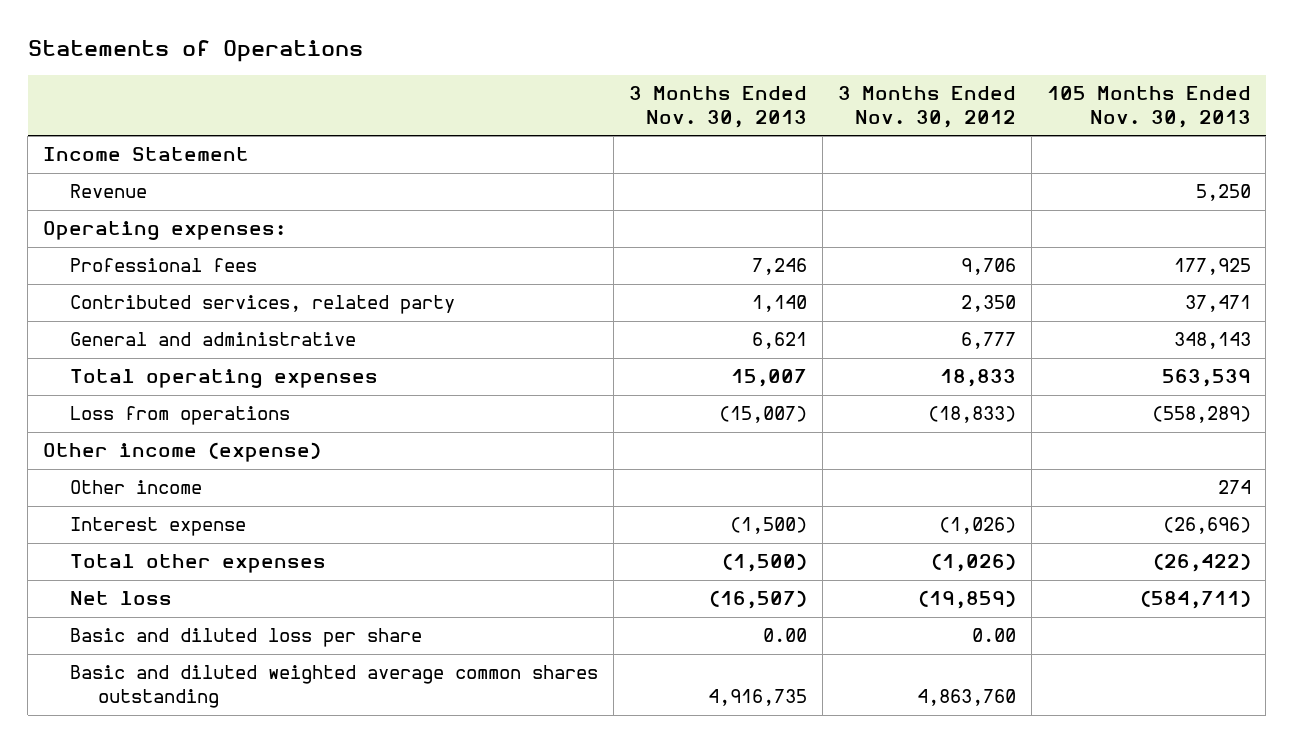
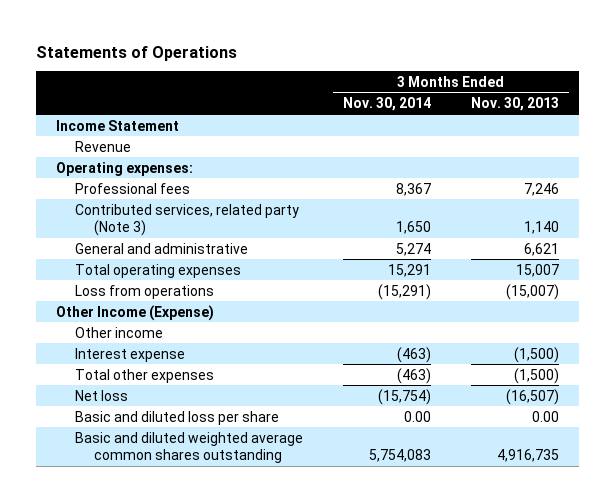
[837,86,1016,128] 3 Months Ended Nov. 30, 2012 -> none
[1046,86,1251,128] 105 Months Ended Nov. 30, 2013 -> none
none -> [343,97,432,112] Nov. 30, 2014
[70,295,456,315] Contributed services, related party -> [75,203,300,237] Contributed services, related party (Note 3)
[43,442,322,463] Other income (expense) -> [56,304,215,321] Other Income (Expense)

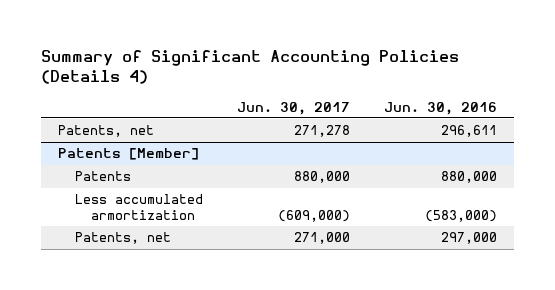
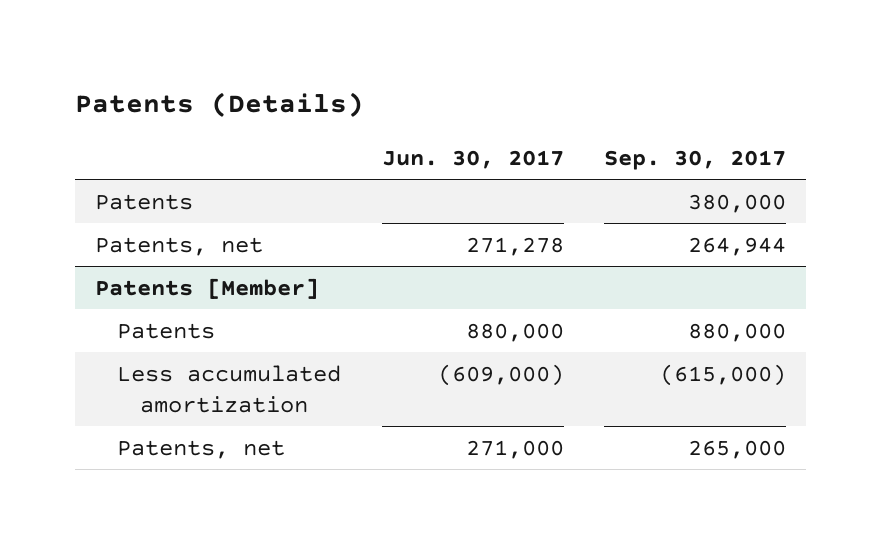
[40,49,459,85] Summary of Significant Accounting Policies (Details 4) -> [74,92,364,118] Patents (Details)
[383,101,497,115] Jun. 30, 2016 -> none
none -> [603,150,786,171] Sep. 30, 2017
none -> [94,193,193,210] Patents
[74,194,203,220] Less accumulated armortization -> [117,364,342,414] Less accumulated amortization

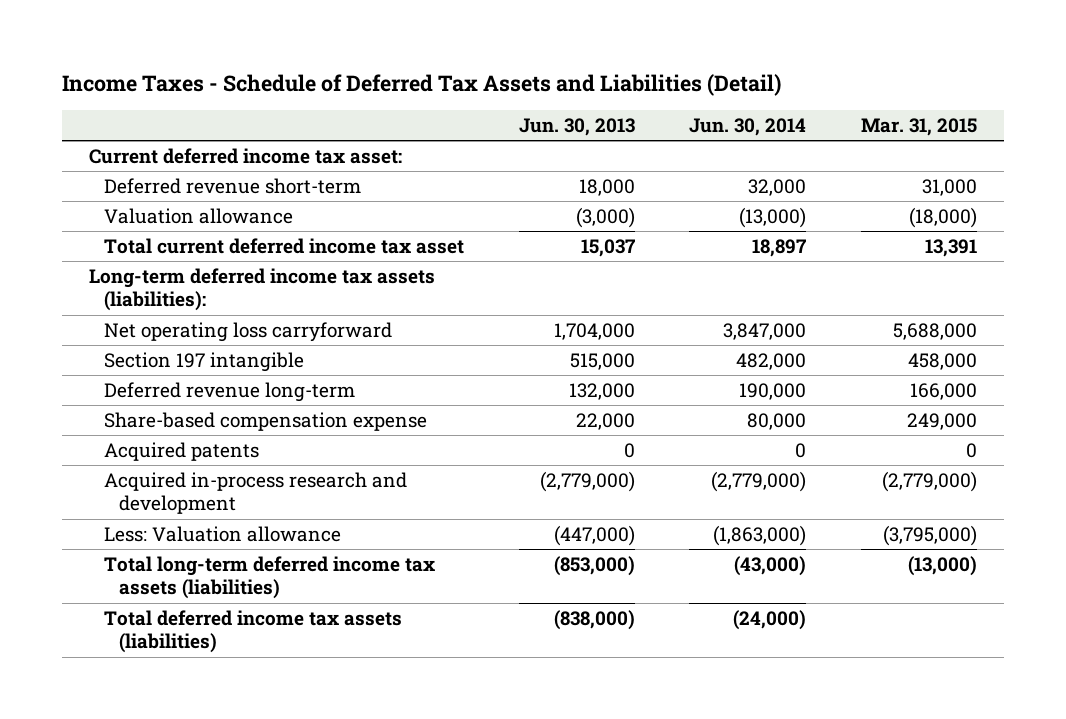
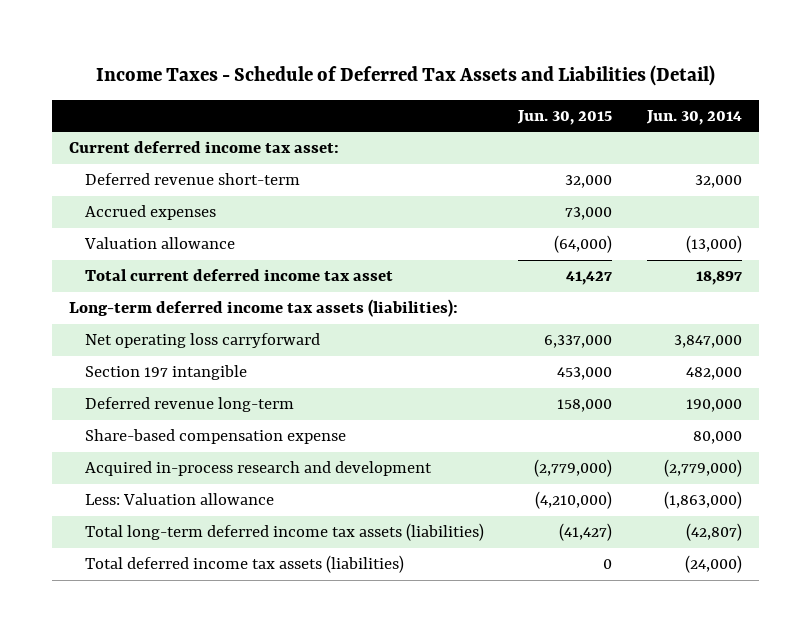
[518,117,635,136] Jun. 30, 2013 -> none
[860,117,977,136] Mar. 31, 2015 -> none
none -> [517,109,613,125] Jun. 30, 2015
none -> [84,205,216,221] Accrued expenses
[103,441,259,461] Acquired patents -> none
[734,555,807,576] (43,000) -> [686,523,743,542] (42,807)

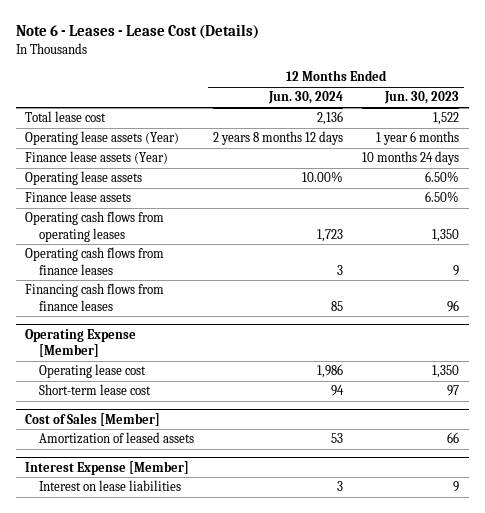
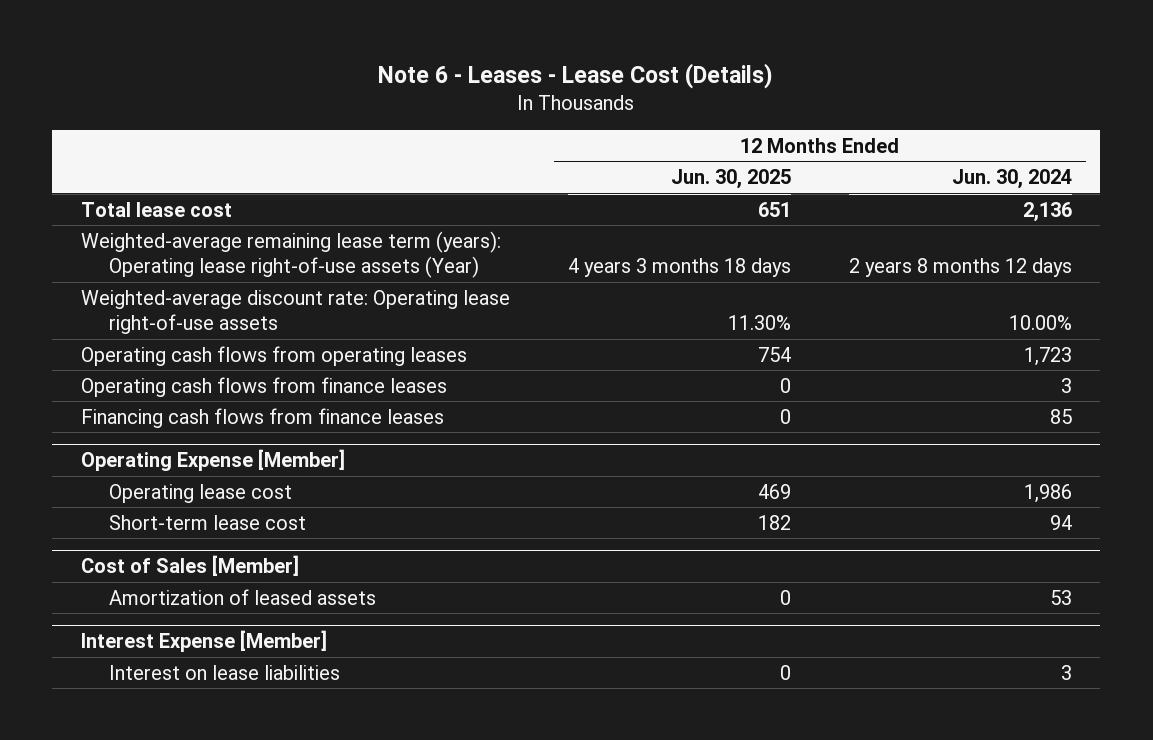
[384,91,460,105] Jun. 30, 2023 -> none
none -> [670,169,791,190] Jun. 30, 2025
[25,151,169,165] Finance lease assets (Year) -> none
[25,191,132,203] Finance lease assets -> none
[25,131,180,146] Operating lease assets (Year) -> [81,230,502,279] Weighted-average remaining lease term (years): Operating lease right-of-use assets (Year)
[25,171,143,186] Operating lease assets -> [81,289,511,335] Weighted-average discount rate: Operating lease right-of-use assets

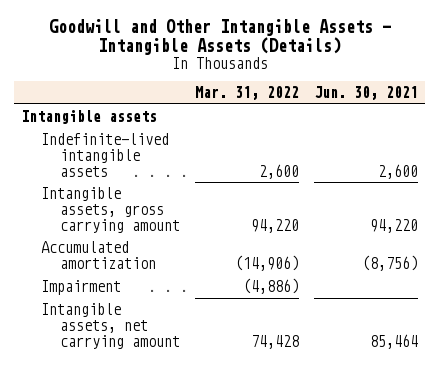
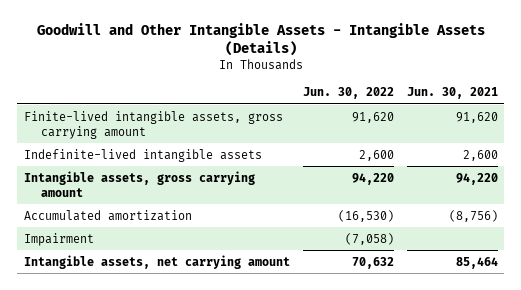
[195,86,300,101] Mar. 31, 2022 -> none
none -> [302,87,394,100] Jun. 30, 2022
[21,110,158,125] Intangible assets -> none
none -> [23,110,283,139] Finite-lived intangible assets, gross carrying amount

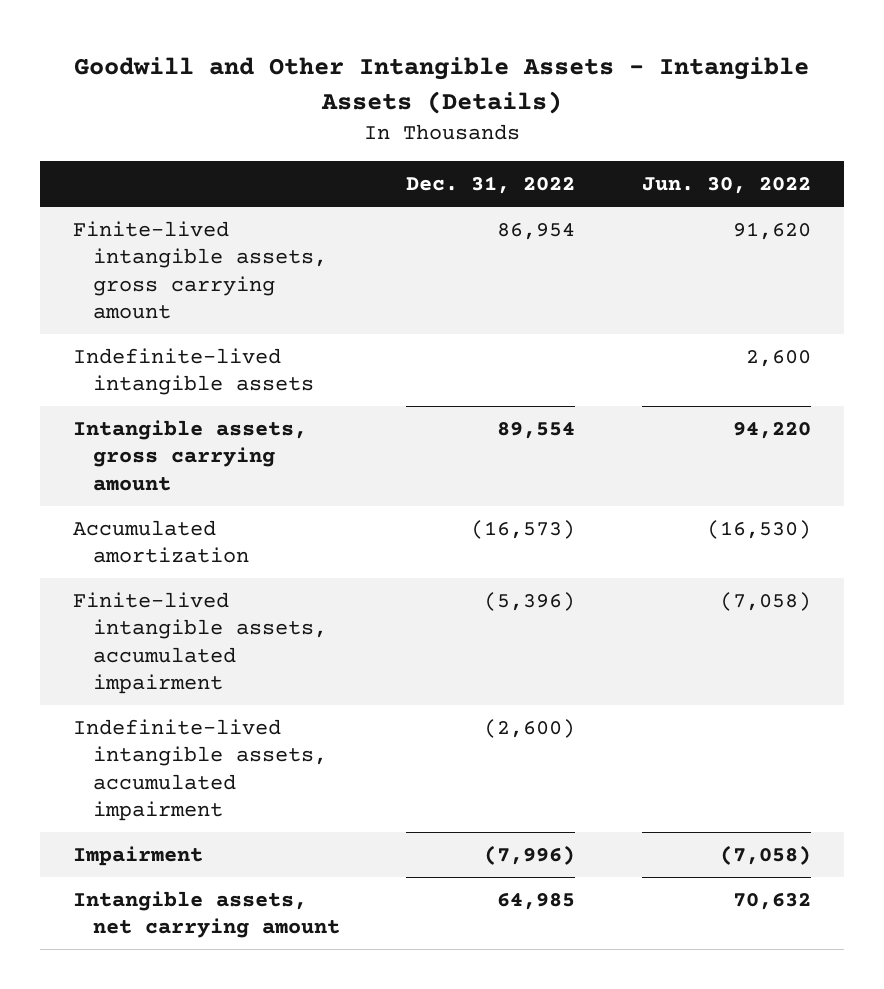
[406,87,498,100] Jun. 30, 2021 -> none
none -> [406,176,576,195] Dec. 31, 2022
none -> [73,591,327,694] Finite-lived intangible assets, accumulated impairment
none -> [73,718,327,821] Indefinite-lived intangible assets, accumulated impairment

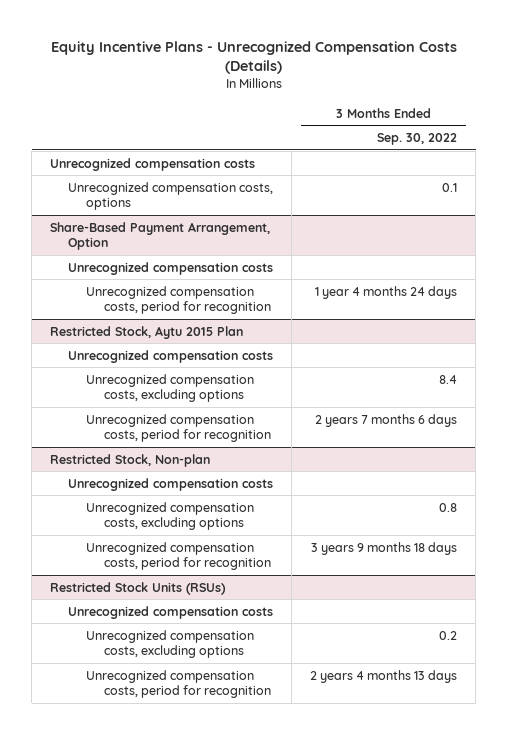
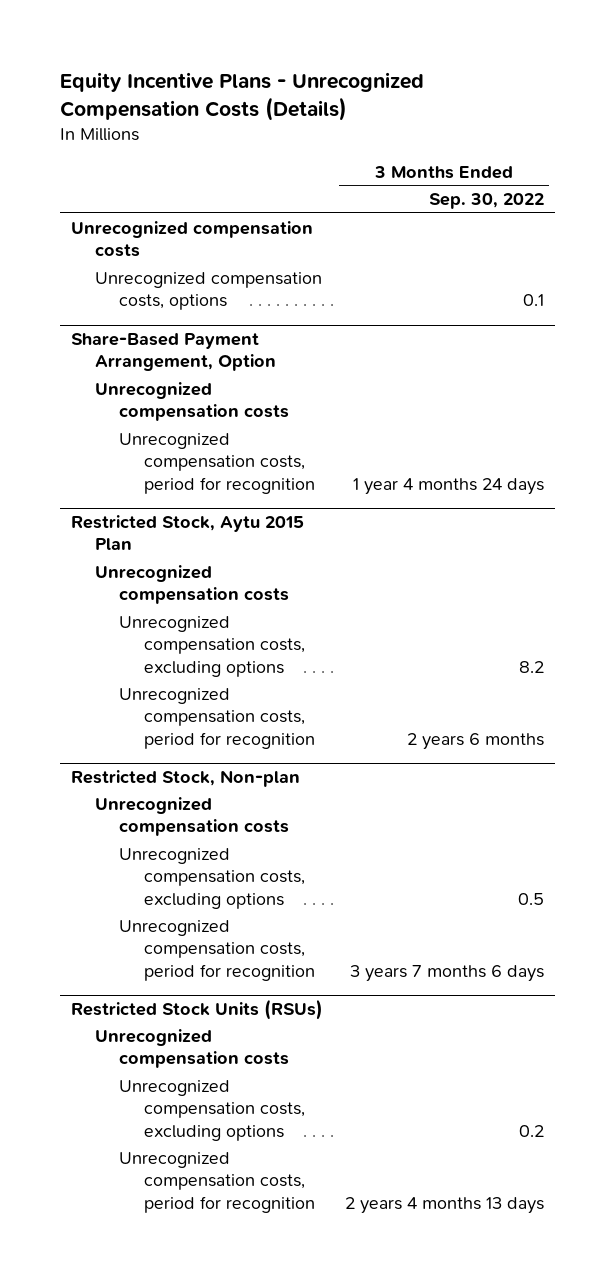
[439,374,458,384] 8.4 -> [518,660,544,673] 8.2
[315,413,458,427] 2 years 7 months 6 days -> [406,732,544,750] 2 years 6 months
[439,502,458,512] 0.8 -> [517,892,544,905] 0.5
[311,541,458,555] 3 years 9 months 18 days -> [349,964,544,982] 3 years 7 months 6 days

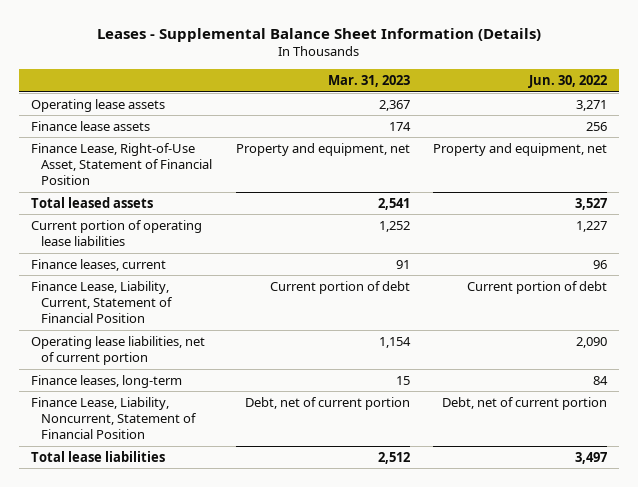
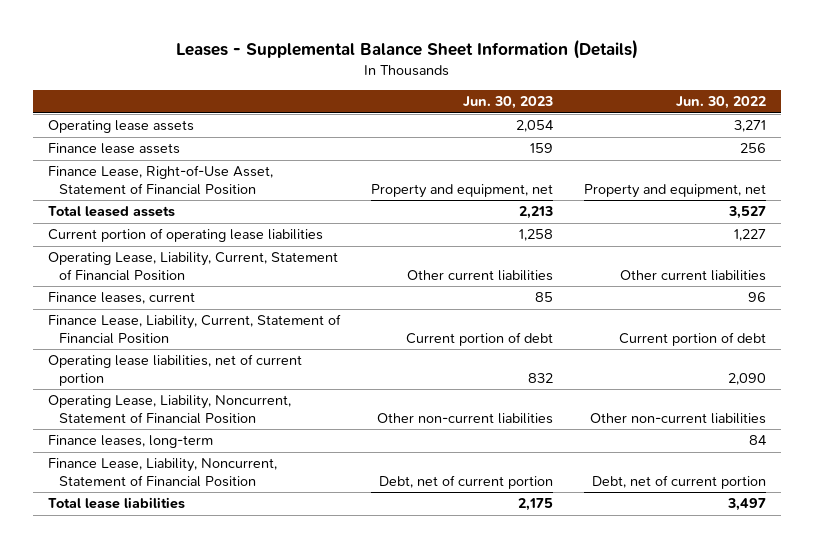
[327,75,410,88] Mar. 31, 2023 -> none
none -> [462,96,553,110] Jun. 30, 2023
none -> [48,252,339,281] Operating Lease, Liability, Current, Statement of Financial Position
none -> [48,395,292,424] Operating Lease, Liability, Noncurrent, Statement of Financial Position

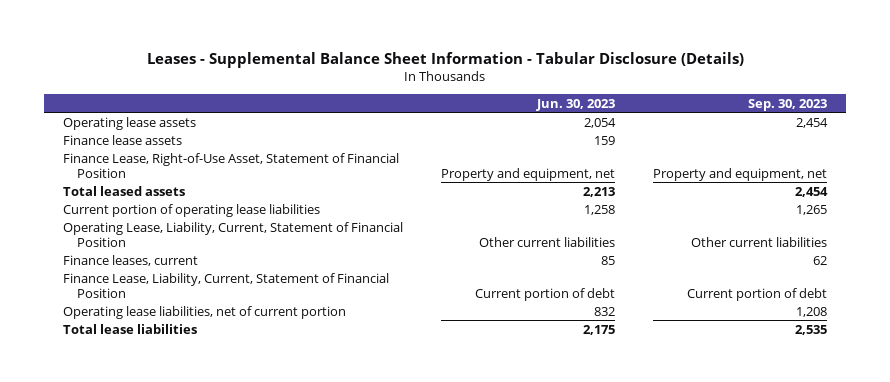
[175,39,638,60] Leases - Supplemental Balance Sheet Information (Details) -> [147,51,745,68] Leases - Supplemental Balance Sheet Information - Tabular Disclosure (Details)
[675,96,766,110] Jun. 30, 2022 -> none
none -> [748,98,828,111] Sep. 30, 2023
[48,395,292,424] Operating Lease, Liability, Noncurrent, Statement of Financial Position -> none
[48,435,214,449] Finance leases, long-term -> none
[48,458,278,487] Finance Lease, Liability, Noncurrent, Statement of Financial Position -> none

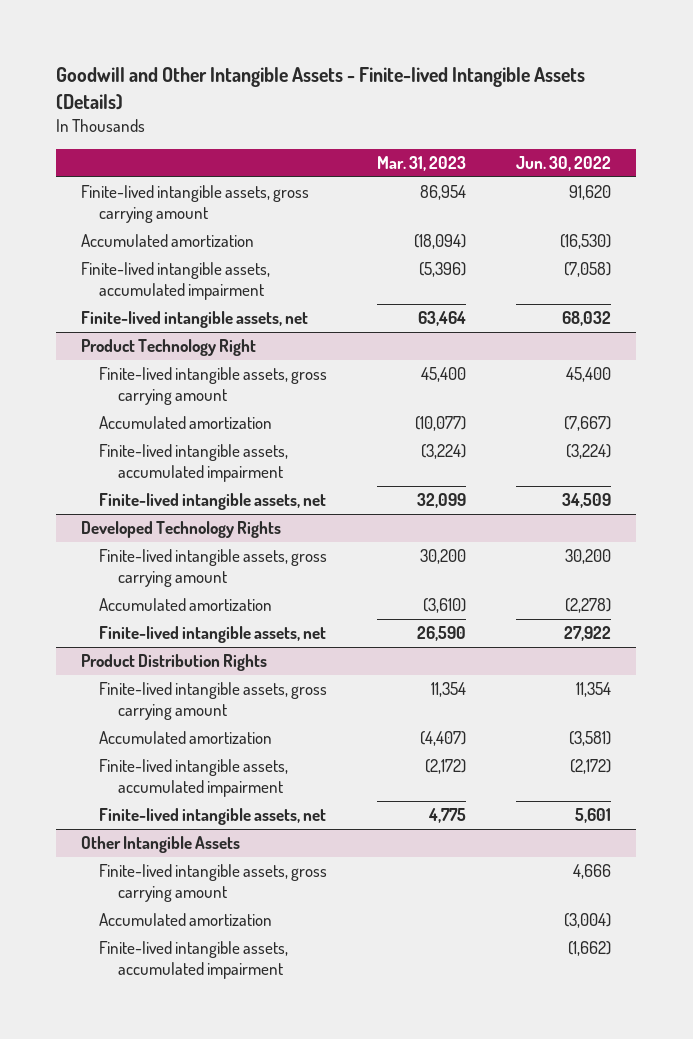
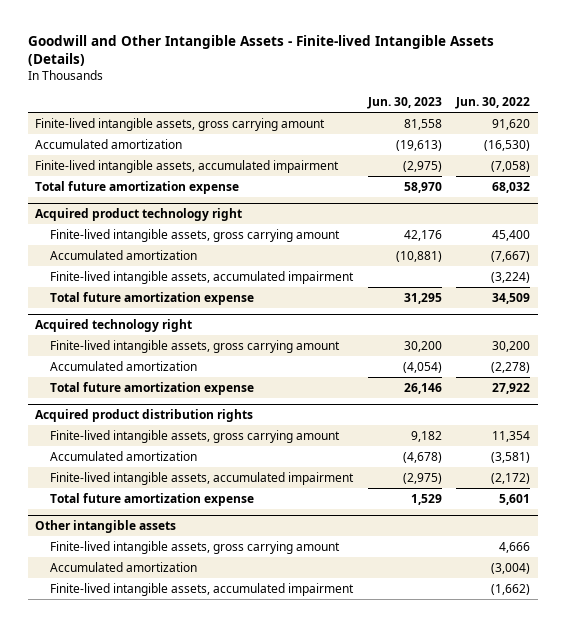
[377,155,467,171] Mar. 31, 2023 -> none
none -> [366,97,442,110] Jun. 30, 2023
[81,311,309,329] Finite-lived intangible assets, net -> [34,180,239,194] Total future amortization expense
[81,339,257,357] Product Technology Right -> [34,208,242,222] Acquired product technology right
[99,493,327,511] Finite-lived intangible assets, net -> [50,291,255,305] Total future amortization expense
[81,521,282,539] Developed Technology Rights -> [34,319,192,333] Acquired technology right
[99,626,327,644] Finite-lived intangible assets, net -> [50,381,255,395] Total future amortization expense
[81,654,268,672] Product Distribution Rights -> [34,409,253,423] Acquired product distribution rights
[99,808,327,826] Finite-lived intangible assets, net -> [50,492,255,506] Total future amortization expense
[81,836,241,854] Other Intangible Assets -> [34,520,176,534] Other intangible assets

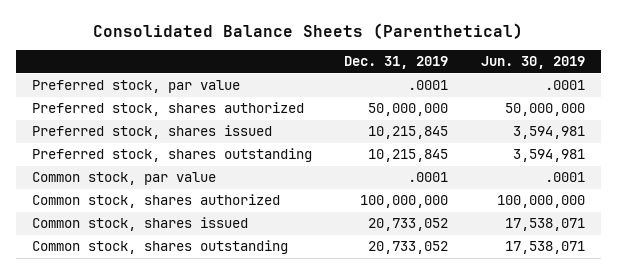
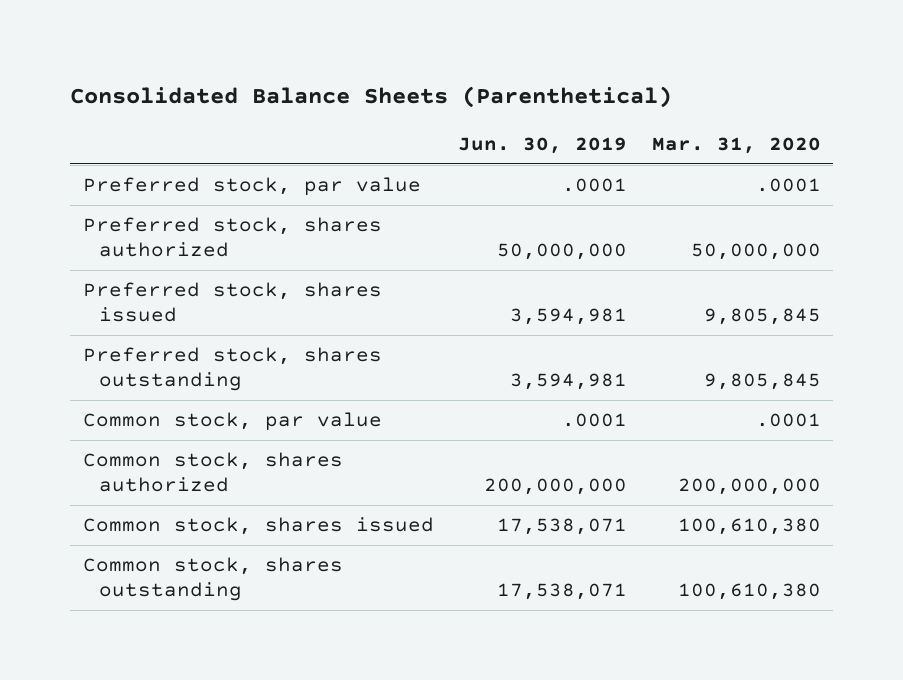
[344,56,449,70] Dec. 31, 2019 -> none
none -> [651,137,821,155] Mar. 31, 2020
[497,195,586,209] 100,000,000 -> [484,478,628,496] 200,000,000

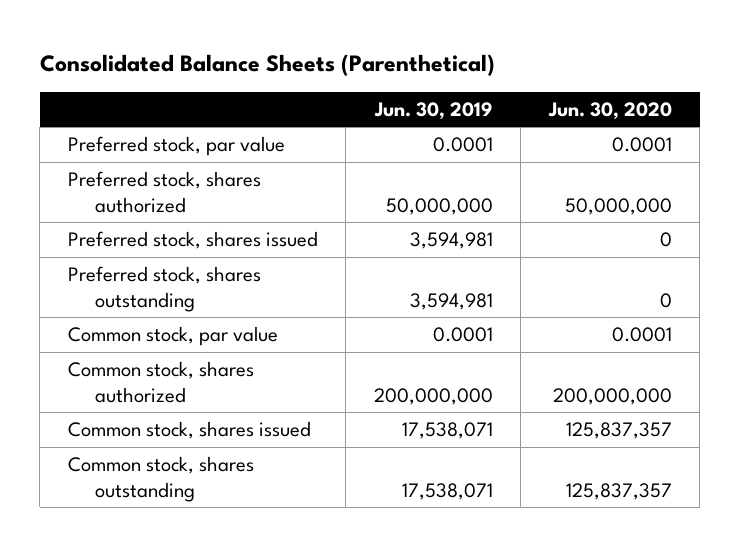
[651,137,821,155] Mar. 31, 2020 -> none
none -> [547,101,672,120] Jun. 30, 2020
[562,178,628,193] .0001 -> [432,137,493,153] 0.0001
[562,413,628,428] .0001 -> [432,327,493,343] 0.0001

